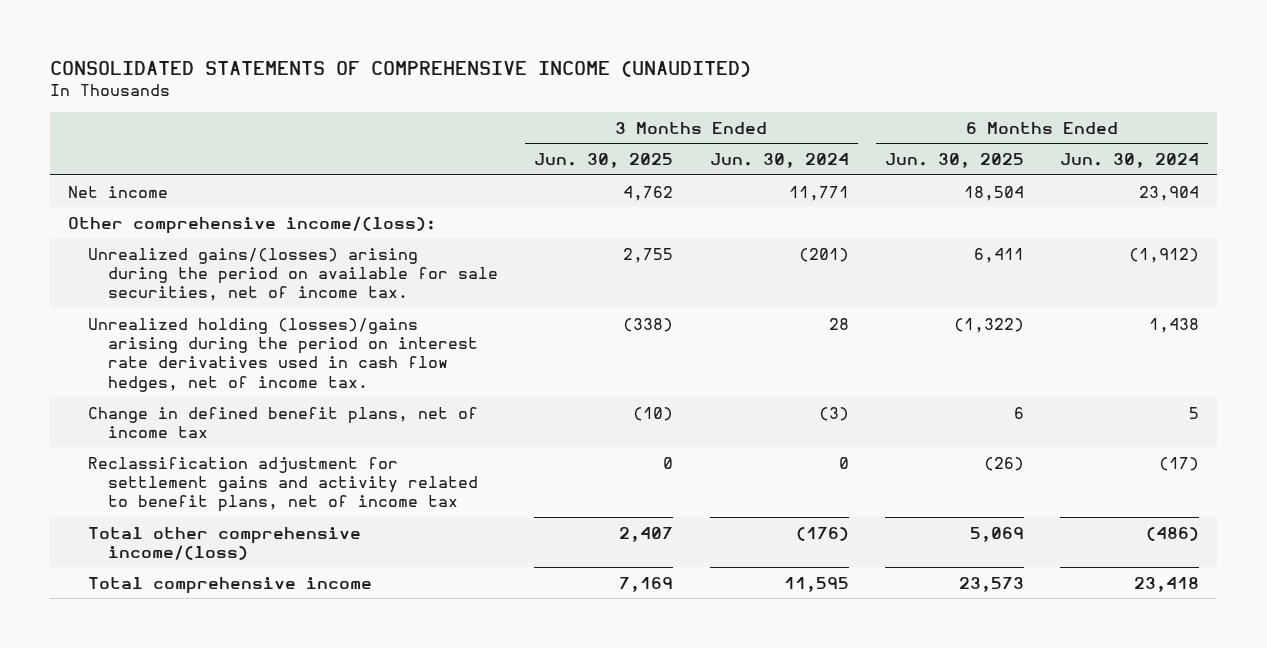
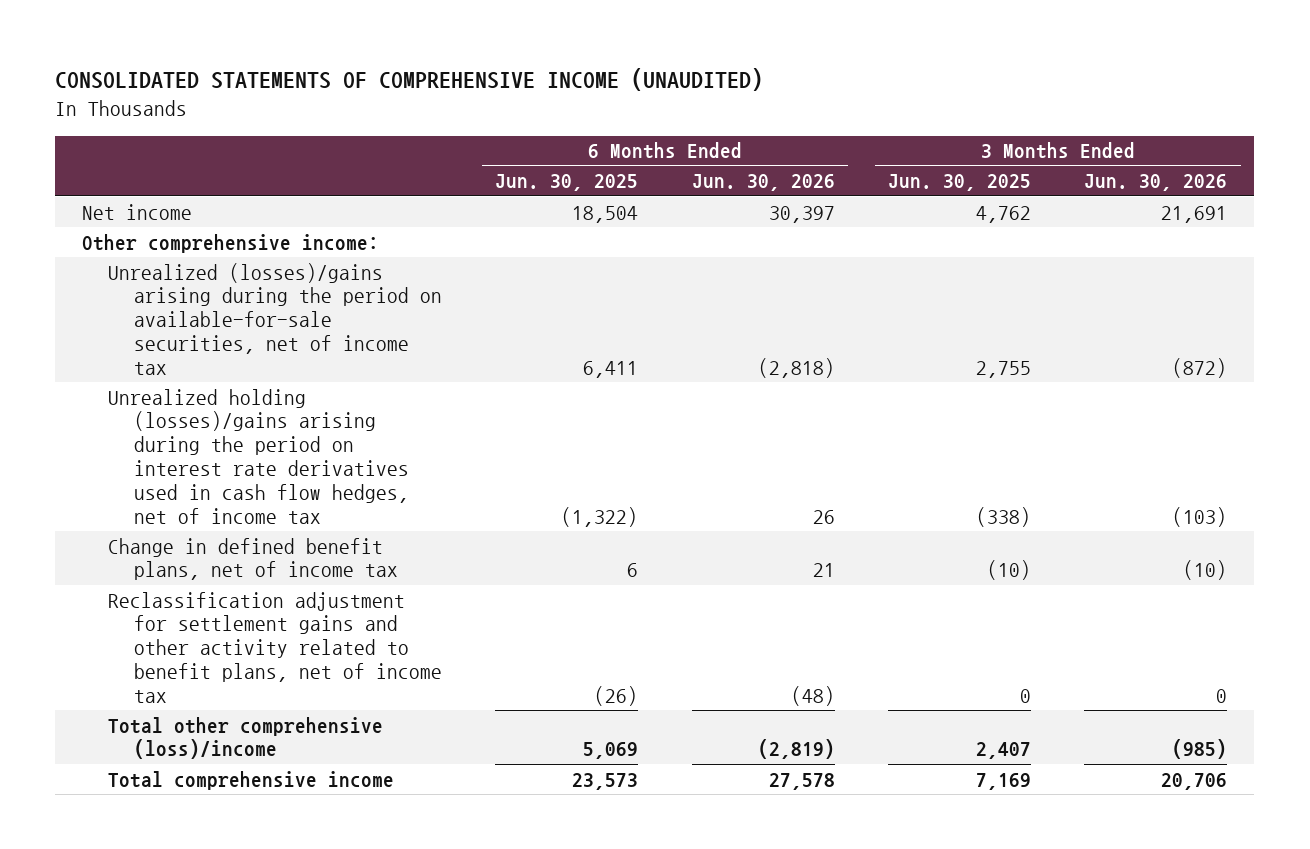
[709,153,849,169] Jun. 30, 2024 -> none
[1059,153,1199,169] Jun. 30, 2024 -> none
none -> [691,174,835,192] Jun. 30, 2026
none -> [1084,174,1228,192] Jun. 30, 2026
[68,215,437,234] Other comprehensive income/(loss): -> [82,233,380,253] Other comprehensive income:
[88,247,499,302] Unrealized gains/(losses) arising during the period on available for sale securities, net of income tax. -> [107,262,442,375] Unrealized (losses)/gains arising during the period on available-for-sale securities, net of income tax
[88,317,479,392] Unrealized holding (losses)/gains arising during the period on interest rate derivatives used in cash flow hedges, net of income tax. -> [107,388,409,524] Unrealized holding (losses)/gains arising during the period on interest rate derivatives used in cash flow hedges, net of income tax
[88,456,479,513] Reclassification adjustment for settlement gains and activity related to benefit plans, net of income tax -> [107,591,442,703] Reclassification adjustment for settlement gains and other activity related to benefit plans, net of income tax
[88,526,362,560] Total other comprehensive income/(loss) -> [107,716,383,760] Total other comprehensive (loss)/income

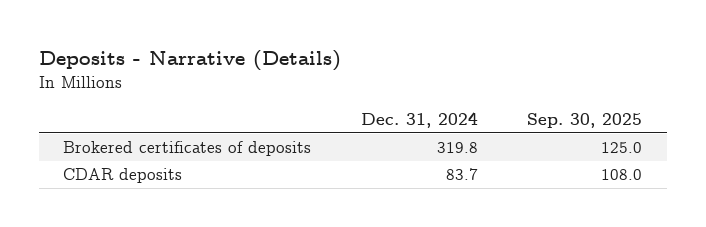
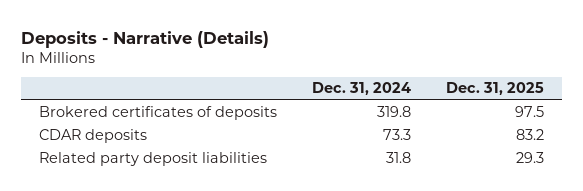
[527,112,643,128] Sep. 30, 2025 -> none
none -> [446,82,545,96] Dec. 31, 2025
[445,168,478,181] 83.7 -> [383,129,412,141] 73.3
none -> [38,152,267,167] Related party deposit liabilities

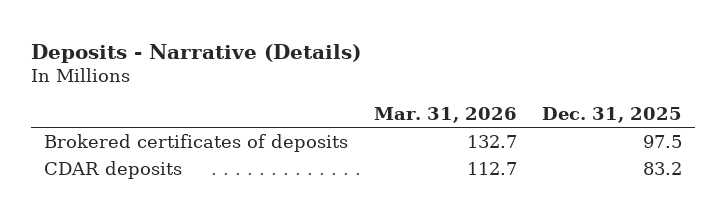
[312,82,412,96] Dec. 31, 2024 -> none
none -> [373,107,517,124] Mar. 31, 2026
[38,152,267,167] Related party deposit liabilities -> none

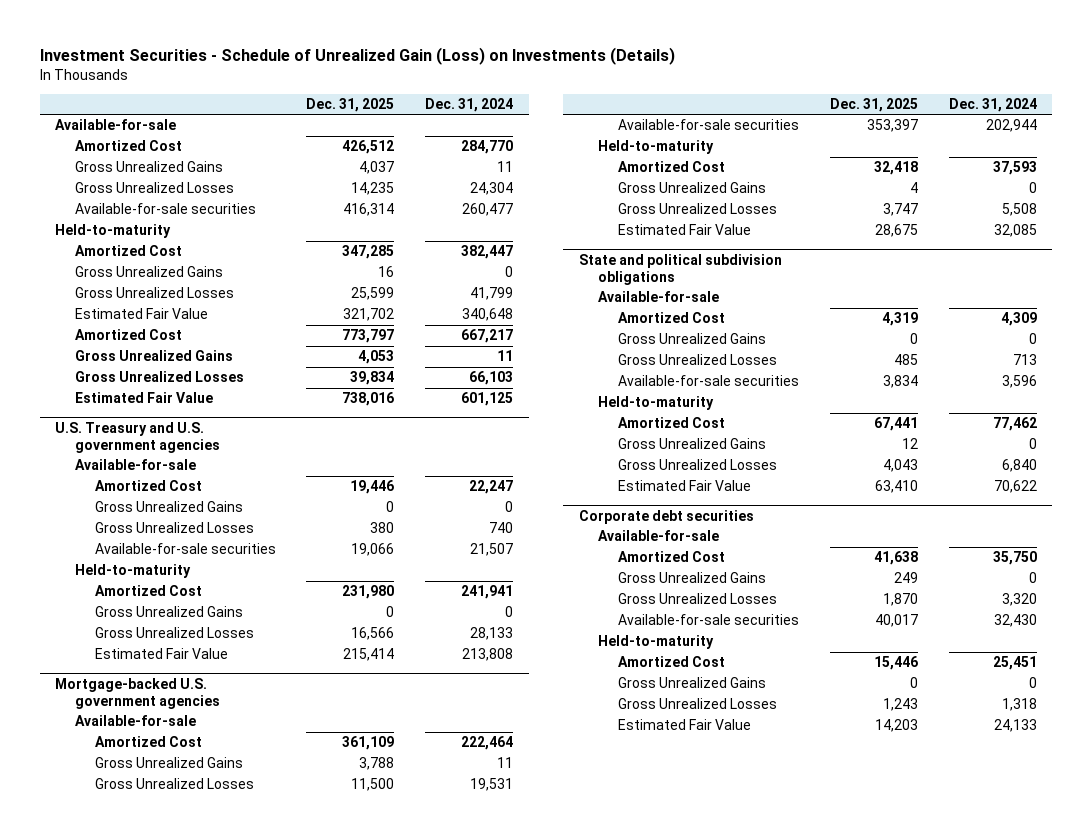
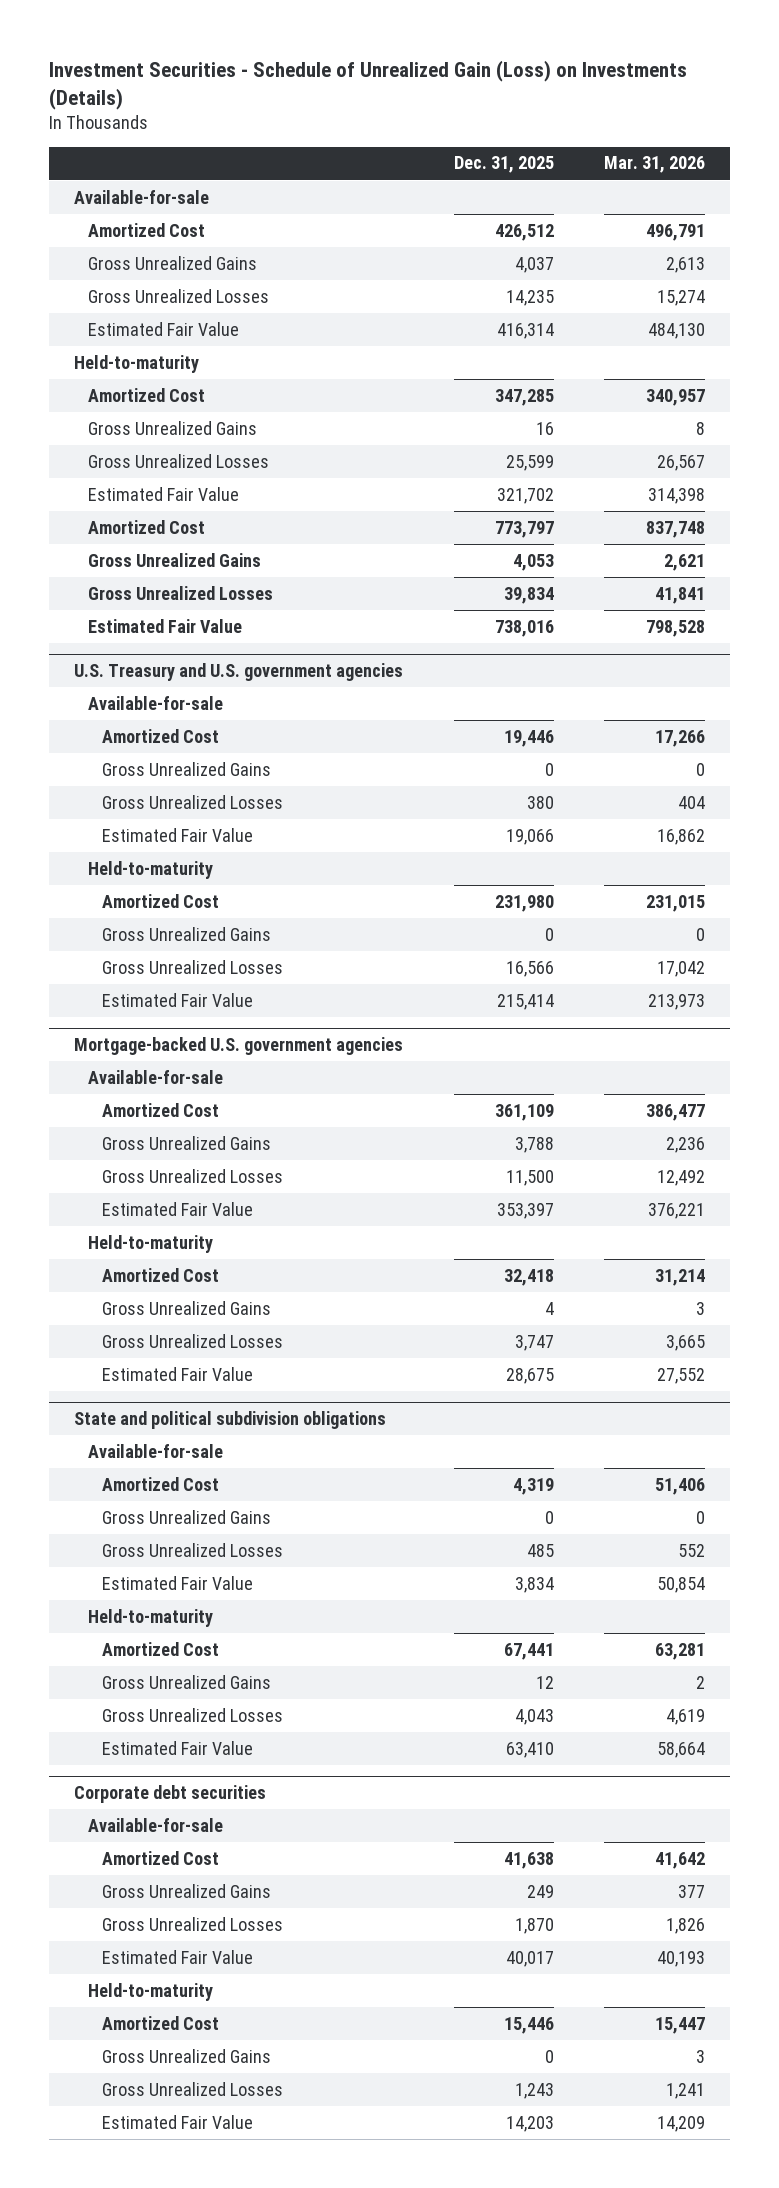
[425,97,514,112] Dec. 31, 2024 -> none
none -> [603,156,705,174] Mar. 31, 2026
[74,203,256,215] Available-for-sale securities -> [88,321,240,336] Estimated Fair Value
[94,543,276,555] Available-for-sale securities -> [102,827,254,842] Estimated Fair Value
[618,119,800,131] Available-for-sale securities -> [102,1201,254,1216] Estimated Fair Value
[618,375,800,387] Available-for-sale securities -> [102,1575,254,1590] Estimated Fair Value
[618,614,800,626] Available-for-sale securities -> [102,1949,254,1964] Estimated Fair Value

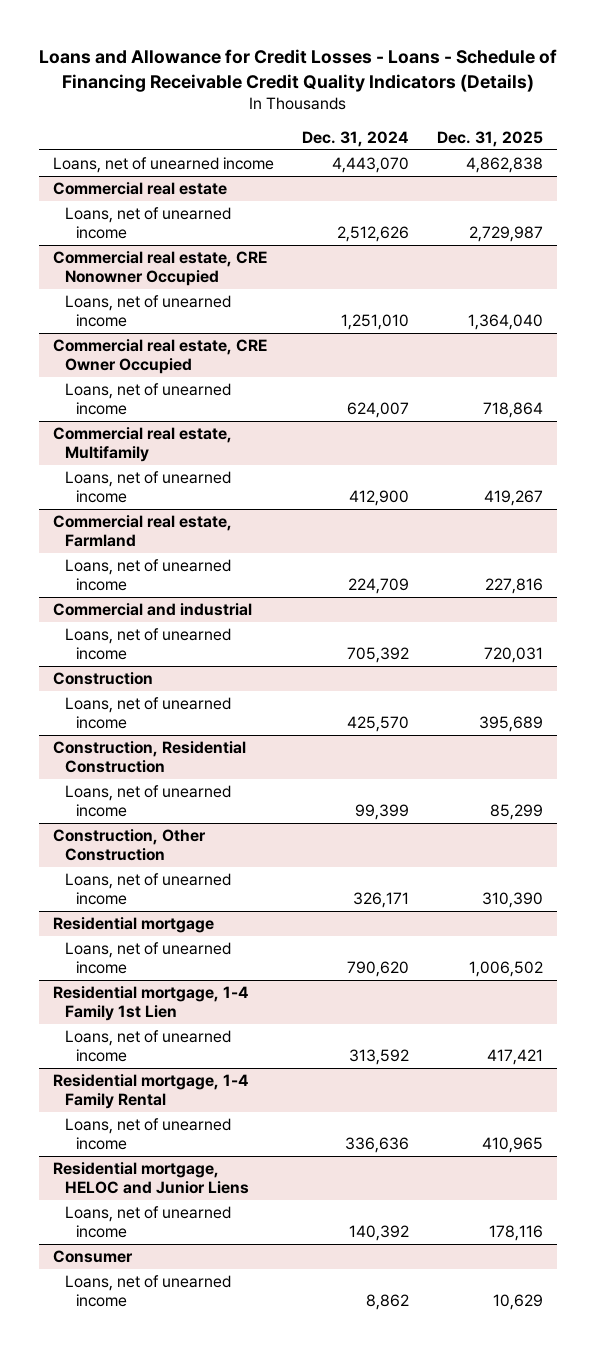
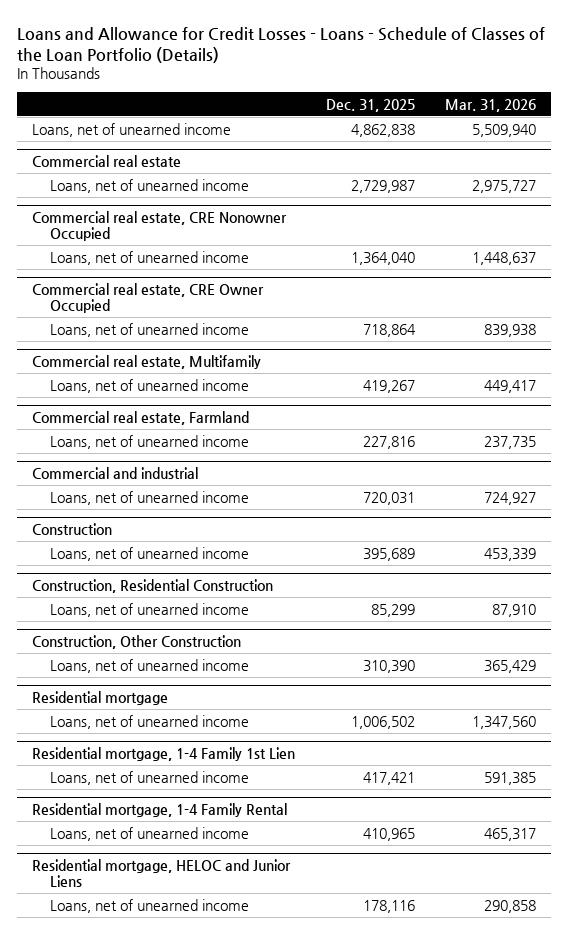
[38,49,557,92] Loans and Allowance for Credit Losses - Loans - Schedule of Financing Receivable Credit Quality Indicators (Details) -> [17,26,546,63] Loans and Allowance for Credit Losses - Loans - Schedule of Classes of the Loan Portfolio (Details)
[301,131,409,148] Dec. 31, 2024 -> none
none -> [444,98,536,112] Mar. 31, 2026
[52,1249,133,1263] Consumer -> none
[64,1274,231,1307] Loans, net of unearned income -> none

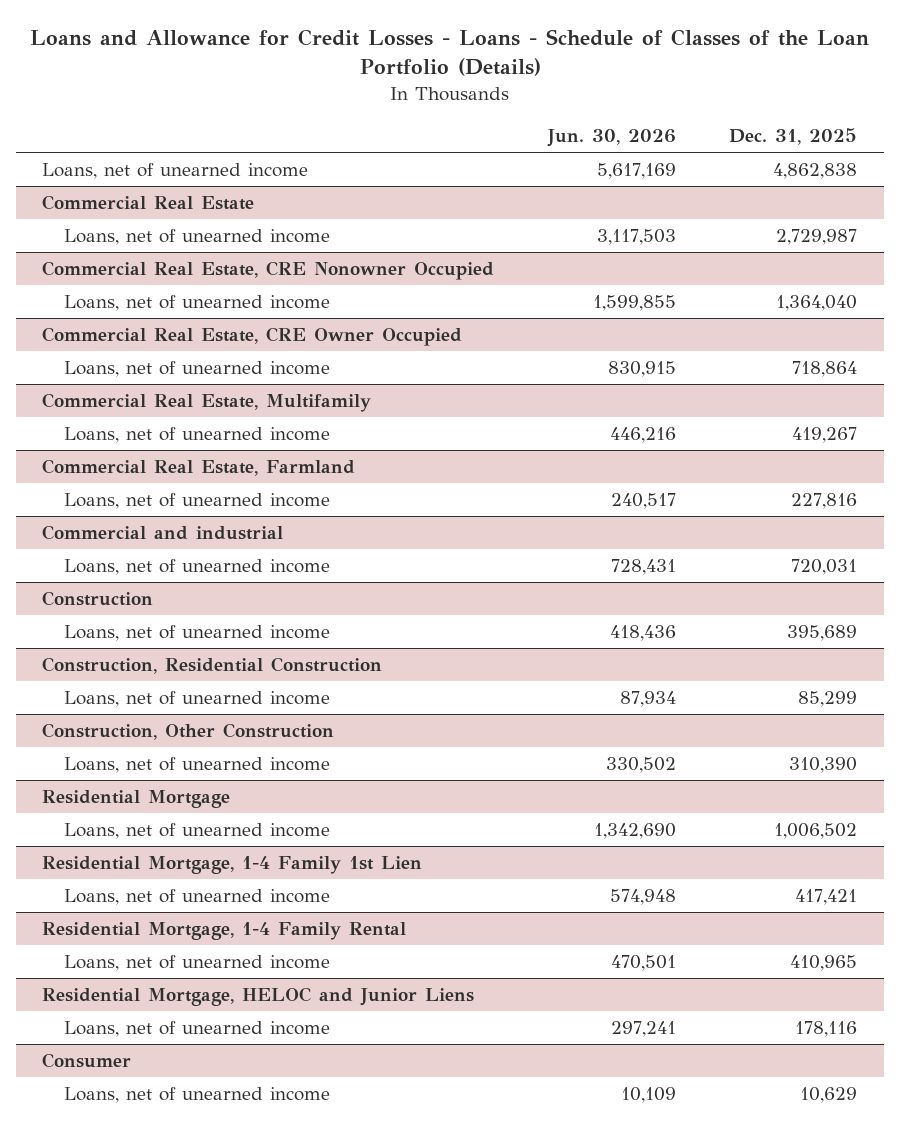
[444,98,536,112] Mar. 31, 2026 -> none
none -> [546,128,676,147] Jun. 30, 2026
[32,154,182,167] Commercial real estate -> [42,195,255,211] Commercial Real Estate
[32,210,288,241] Commercial real estate, CRE Nonowner Occupied -> [42,261,495,281] Commercial Real Estate, CRE Nonowner Occupied
[32,282,265,313] Commercial real estate, CRE Owner Occupied -> [42,327,463,347] Commercial Real Estate, CRE Owner Occupied
[32,354,262,369] Commercial real estate, Multifamily -> [42,393,372,413] Commercial Real Estate, Multifamily
[32,410,250,425] Commercial real estate, Farmland -> [42,459,356,477] Commercial Real Estate, Farmland
[32,690,169,705] Residential mortgage -> [42,790,231,809] Residential Mortgage
[32,746,296,761] Residential mortgage, 1-4 Family 1st Lien -> [42,856,423,875] Residential Mortgage, 1-4 Family 1st Lien
[32,802,288,817] Residential mortgage, 1-4 Family Rental -> [42,922,407,941] Residential Mortgage, 1-4 Family Rental
[32,858,292,887] Residential mortgage, HELOC and Junior Liens -> [42,987,475,1007] Residential Mortgage, HELOC and Junior Liens
none -> [42,1053,132,1069] Consumer
none -> [63,1087,330,1104] Loans, net of unearned income

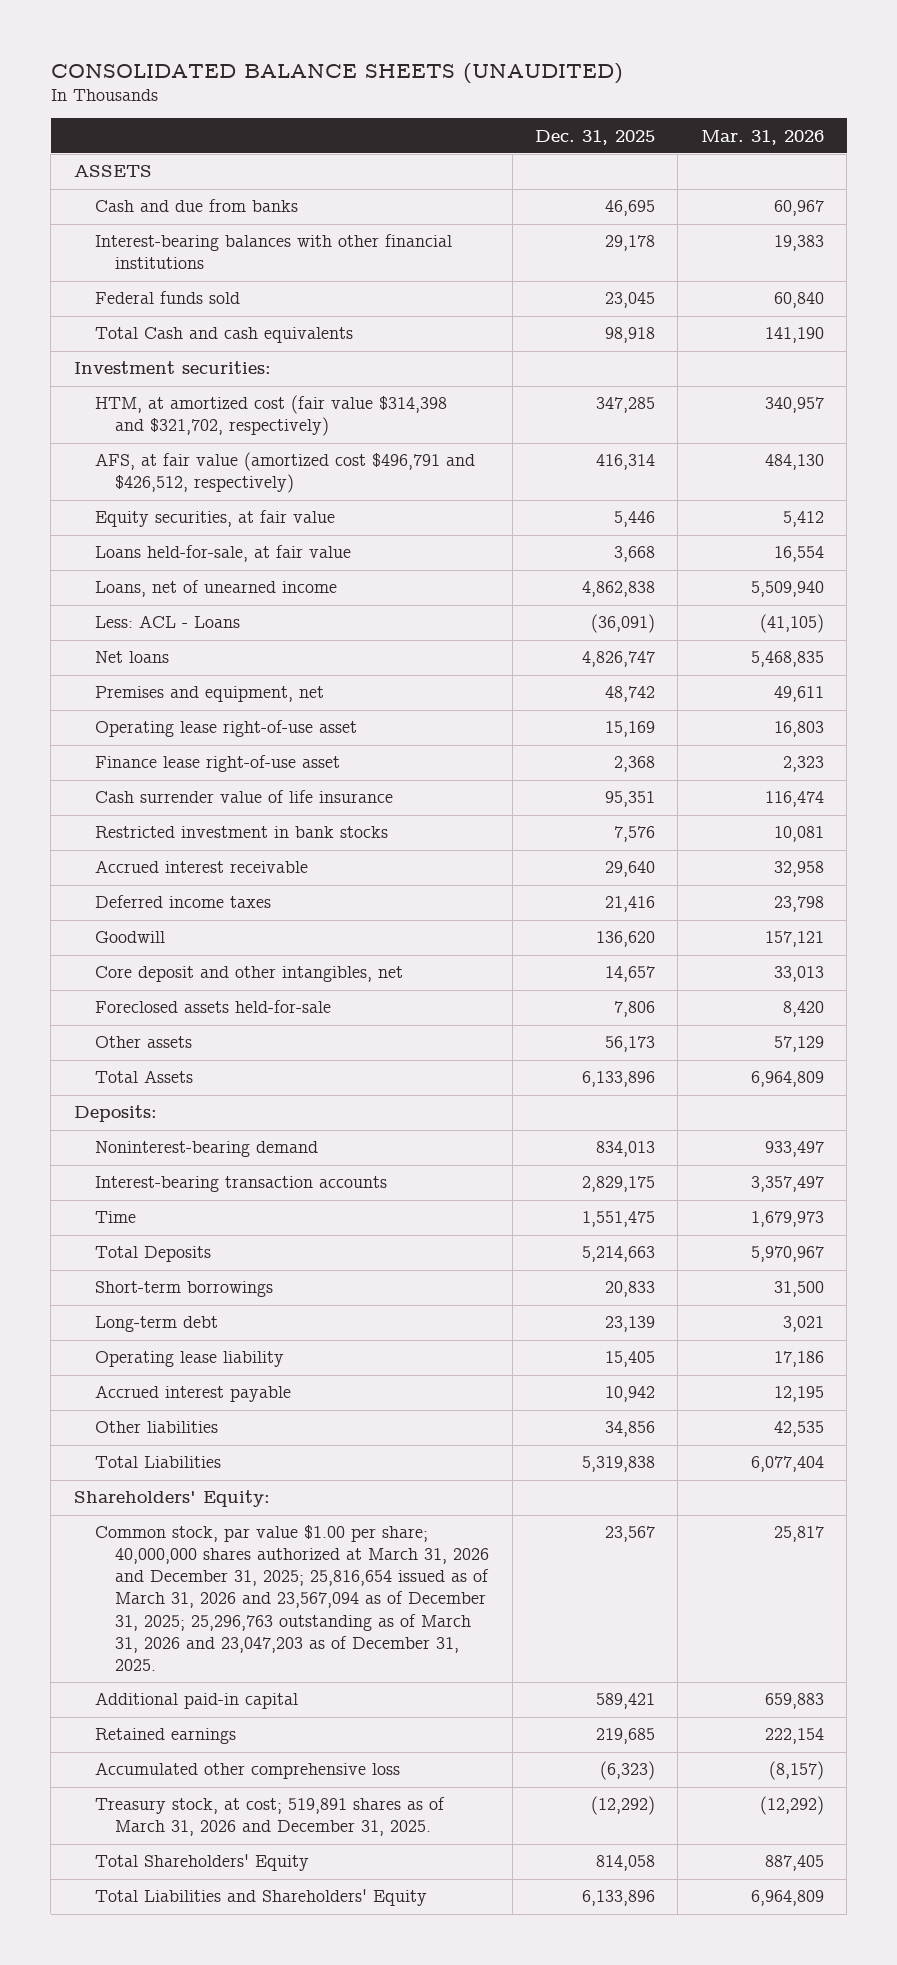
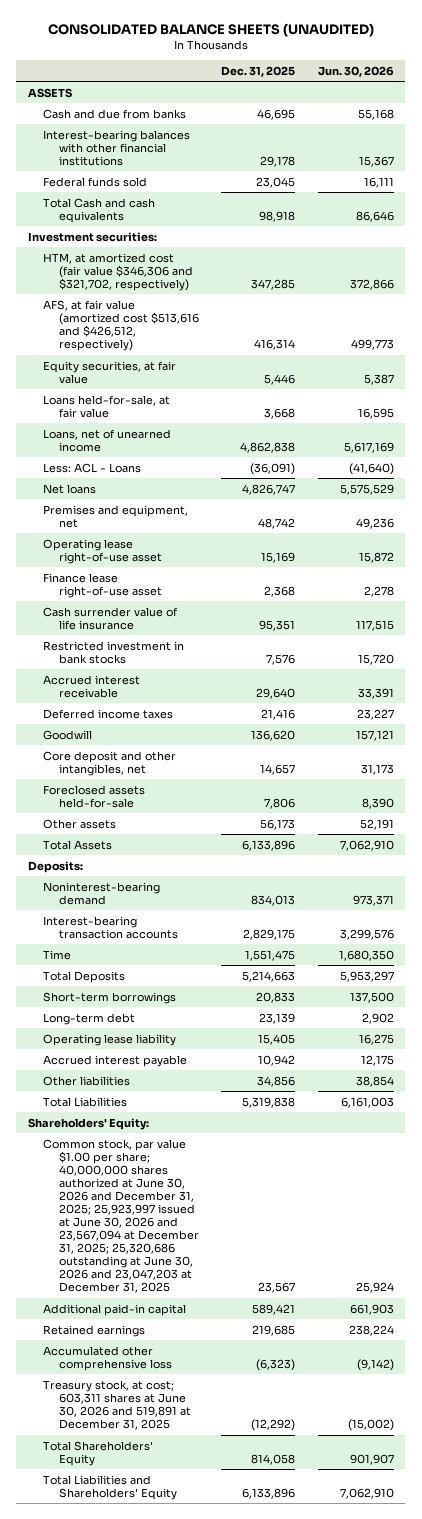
[700,129,824,145] Mar. 31, 2026 -> none
none -> [318,65,395,77] Jun. 30, 2026
[94,395,447,437] HTM, at amortized cost (fair value $314,398 and $321,702, respectively) -> [43,252,193,291] HTM, at amortized cost (fair value $346,306 and $321,702, respectively)
[94,452,475,494] AFS, at fair value (amortized cost $496,791 and $426,512, respectively) -> [43,299,199,351] AFS, at fair value (amortized cost $513,616 and $426,512, respectively)
[94,1525,490,1671] Common stock, par value $1.00 per share; 40,000,000 shares authorized at March 31, 2026 and December 31, 2025; 25,816,654 issued as of March 31, 2026 and 23,567,094 as of December 31, 2025; 25,296,763 outstanding as of March 31, 2026 and 23,047,203 as of December 31, 2025. -> [43,1138,199,1294] Common stock, par value $1.00 per share; 40,000,000 shares authorized at June 30, 2026 and December 31, 2025; 25,923,997 issued at June 30, 2026 and 23,567,094 at December 31, 2025; 25,320,686 outstanding at June 30, 2026 and 23,047,203 at December 31, 2025
[94,1797,445,1837] Treasury stock, at cost; 519,891 shares as of March 31, 2026 and December 31, 2025. -> [43,1379,191,1430] Treasury stock, at cost; 603,311 shares at June 30, 2026 and 519,891 at December 31, 2025

